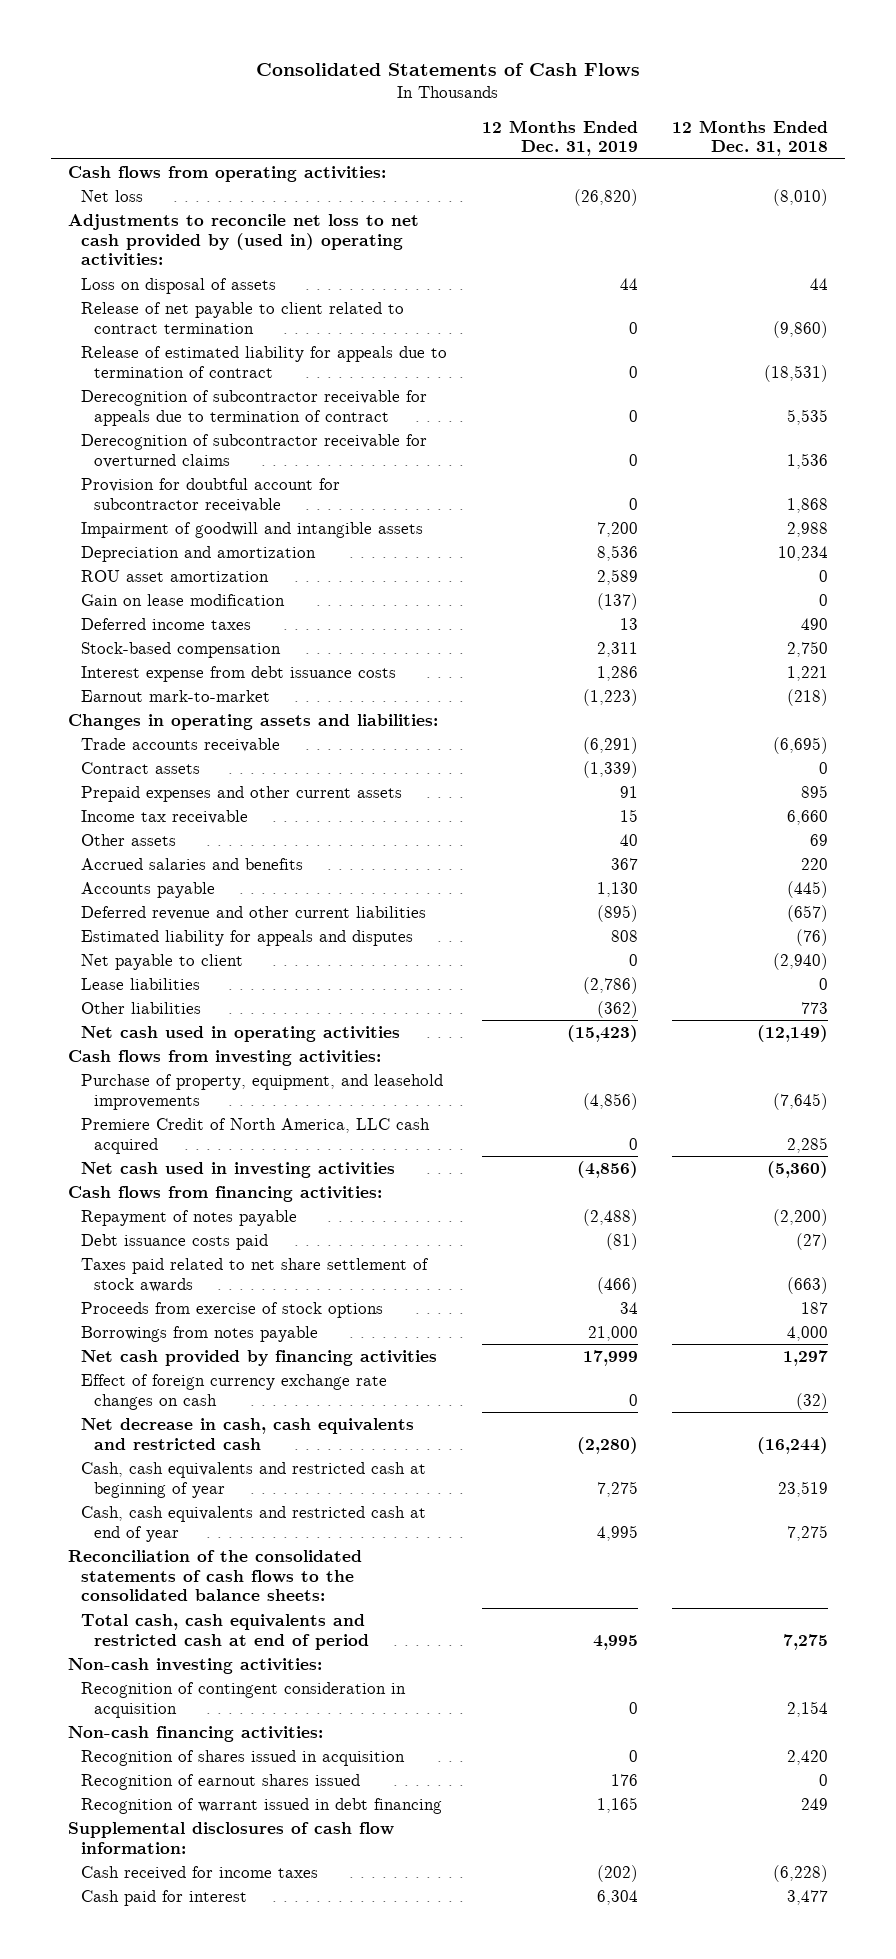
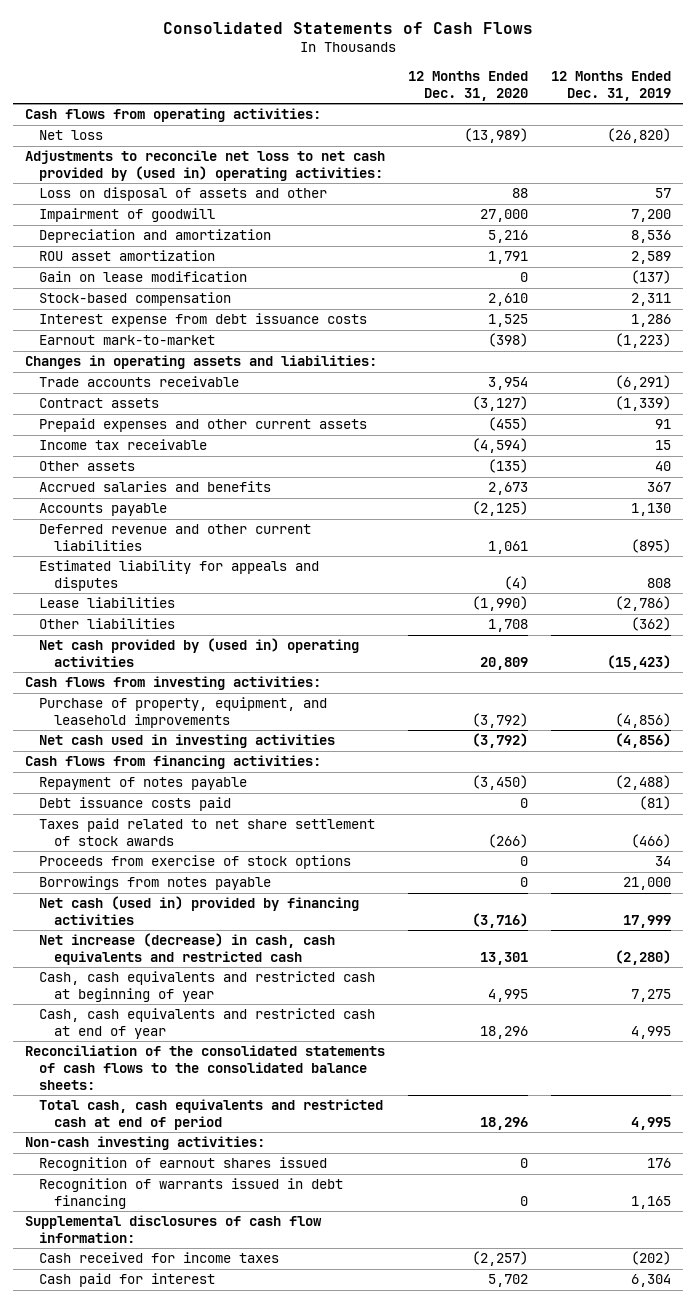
[672,119,829,157] 12 Months Ended Dec. 31, 2018 -> none
none -> [408,70,529,101] 12 Months Ended Dec. 31, 2020
[80,301,404,334] Release of net payable to client related to contract termination -> none
[80,345,447,378] Release of estimated liability for appeals due to termination of contract -> none
[80,389,427,426] Derecognition of subcontractor receivable for appeals due to termination of contract -> none
[80,433,427,468] Derecognition of subcontractor receivable for overturned claims -> none
[80,477,340,512] Provision for doubtful account for subcontractor receivable -> none
[80,277,276,294] Loss on disposal of assets -> [39,187,328,202] Loss on disposal of assets and other
[619,277,638,290] 44 -> [655,188,672,199] 57
[80,521,423,538] Impairment of goodwill and intangible assets -> [39,208,216,223] Impairment of goodwill
[80,617,251,630] Deferred income taxes -> none
[80,953,243,970] Net payable to client -> none
[80,1025,400,1042] Net cash used in operating activities -> [39,638,360,667] Net cash provided by (used in) operating activities
[80,1117,430,1154] Premiere Credit of North America, LLC cash acquired -> none
[80,1373,387,1410] Effect of foreign currency exchange rate changes on cash -> none
[80,1349,437,1366] Net cash provided by financing activities -> [39,896,360,925] Net cash (used in) provided by financing activities
[80,1417,414,1450] Net decrease in cash, cash equivalents and restricted cash -> [39,933,336,965] Net increase (decrease) in cash, cash equivalents and restricted cash
[80,1681,406,1718] Recognition of contingent consideration in acquisition -> none
[68,1725,324,1742] Non-cash financing activities: -> none
[80,1749,405,1766] Recognition of shares issued in acquisition -> none
[80,1797,442,1814] Recognition of warrant issued in debt financing -> [39,1178,344,1209] Recognition of warrants issued in debt financing

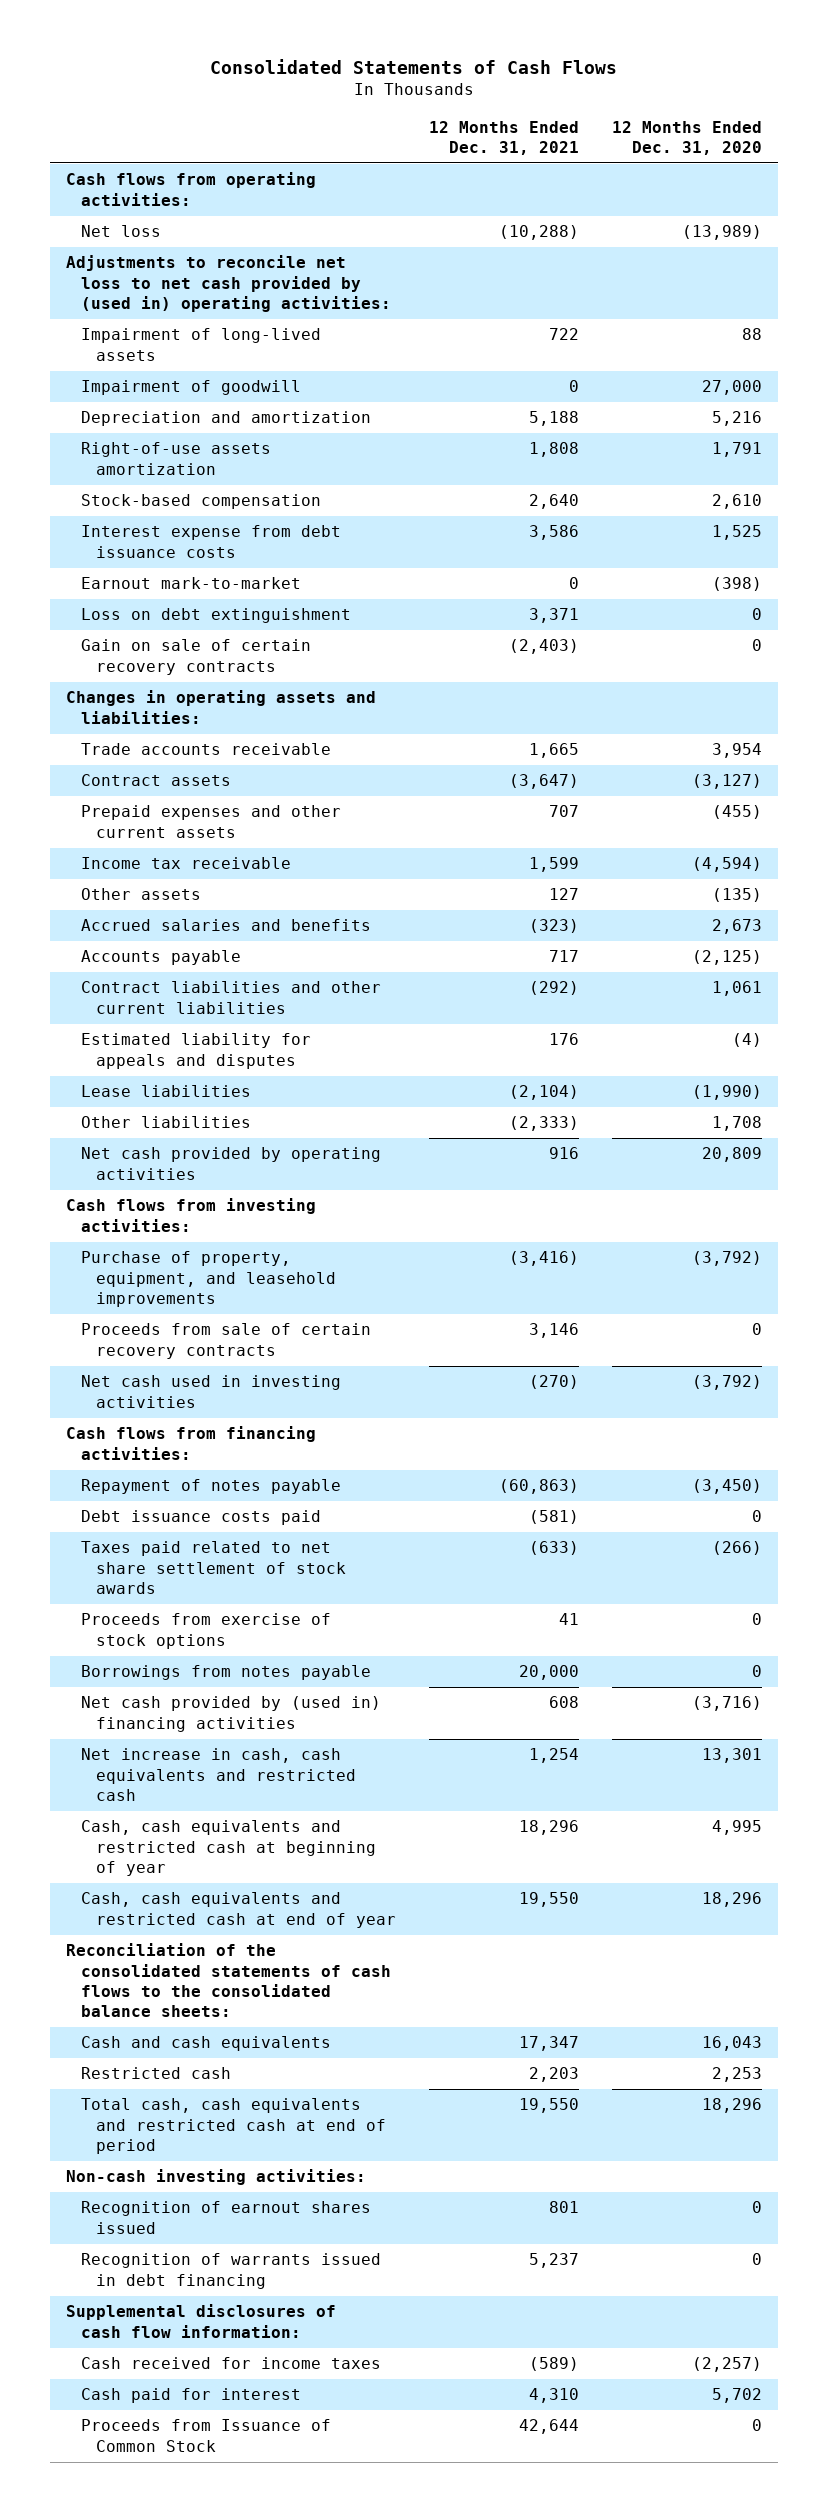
[551,70,672,101] 12 Months Ended Dec. 31, 2019 -> none
none -> [429,120,580,155] 12 Months Ended Dec. 31, 2021
[39,187,328,202] Loss on disposal of assets and other -> none
none -> [81,328,322,361] Impairment of long-lived assets
[39,271,248,283] Gain on lease modification -> none
[39,250,216,262] ROU asset amortization -> [81,442,272,475] Right-of-use assets amortization
none -> [81,608,352,624] Loss on debt extinguishment
none -> [81,639,312,675] Gain on sale of certain recovery contracts
[39,524,312,551] Deferred revenue and other current liabilities -> [81,981,382,1014] Contract liabilities and other current liabilities
[39,638,360,667] Net cash provided by (used in) operating activities -> [81,1147,382,1180] Net cash provided by operating activities
none -> [81,1323,372,1359] Proceeds from sale of certain recovery contracts
[39,896,360,925] Net cash (used in) provided by financing activities -> [81,1696,382,1732] Net cash provided by (used in) financing activities
[39,933,336,965] Net increase (decrease) in cash, cash equivalents and restricted cash -> [81,1748,357,1801] Net increase in cash, cash equivalents and restricted cash
none -> [81,2036,332,2052] Cash and cash equivalents
none -> [81,2067,232,2080] Restricted cash
none -> [81,2419,332,2452] Proceeds from Issuance of Common Stock

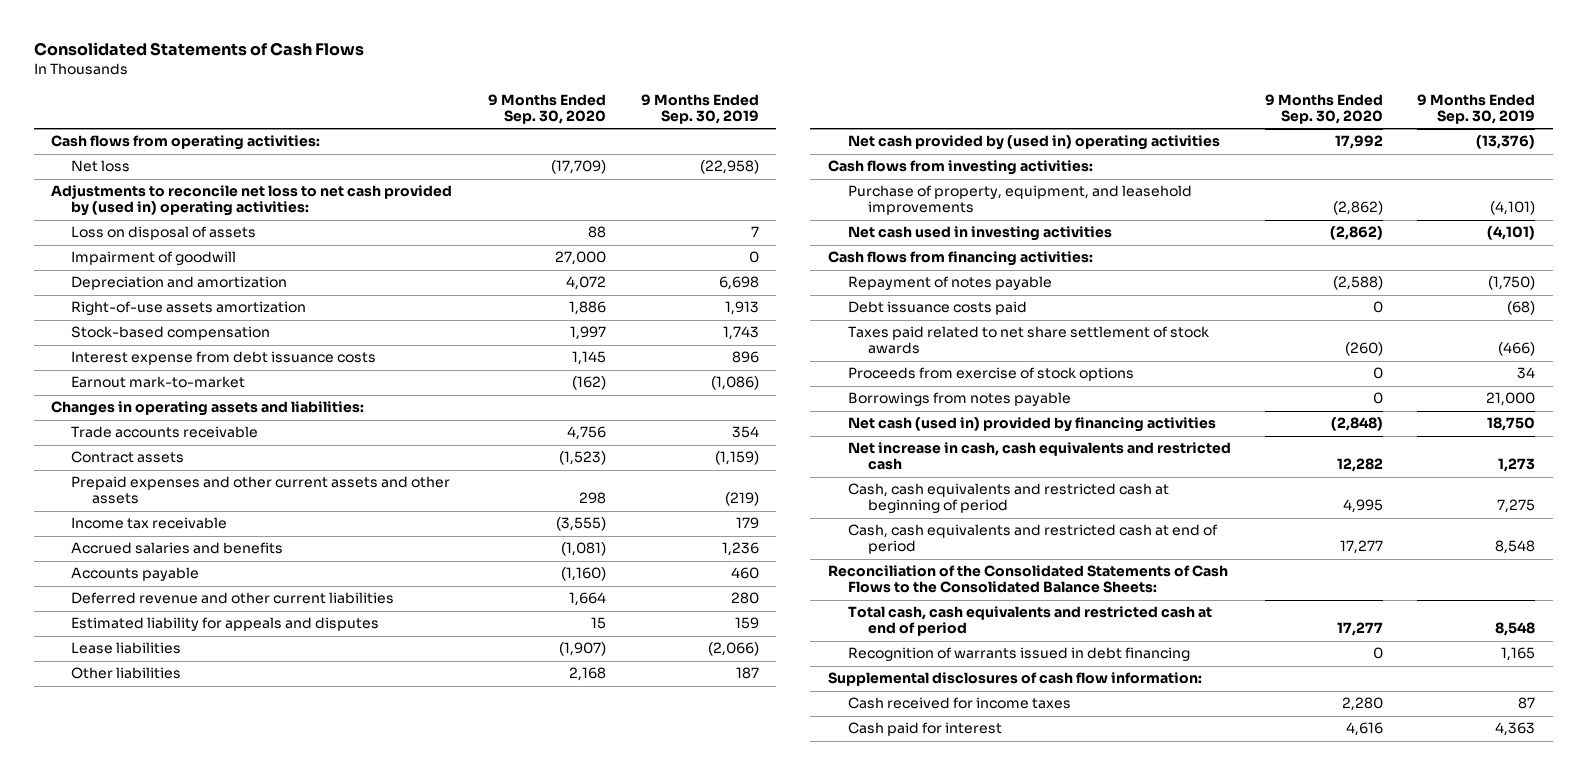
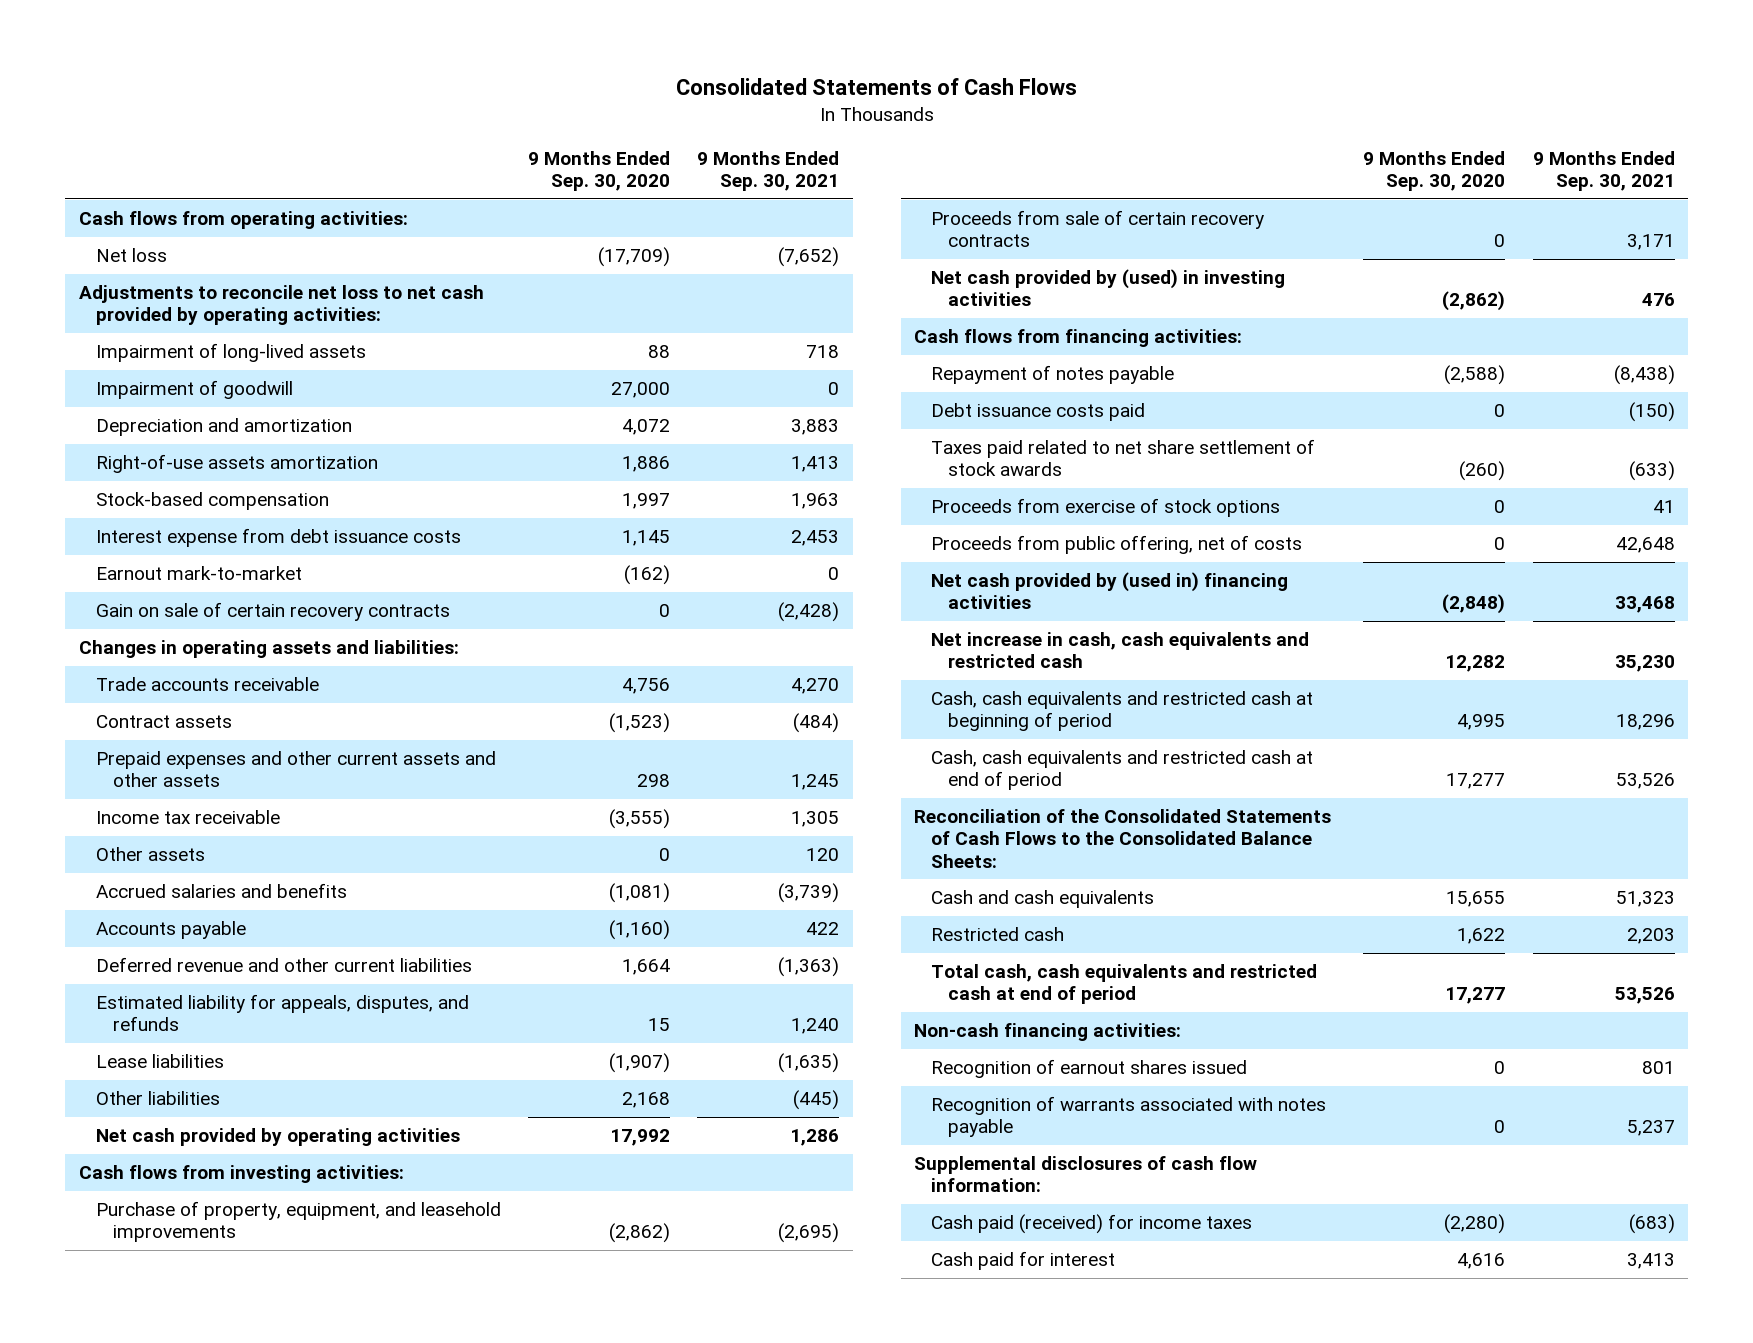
[640,93,759,124] 9 Months Ended Sep. 30, 2019 -> none
none -> [697,150,840,192] 9 Months Ended Sep. 30, 2021
[71,226,257,241] Loss on disposal of assets -> none
[50,185,452,217] Adjustments to reconcile net loss to net cash provided by (used in) operating activities: -> [78,285,484,326] Adjustments to reconcile net loss to net cash provided by operating activities:
none -> [95,343,366,363] Impairment of long-lived assets
none -> [95,602,450,622] Gain on sale of certain recovery contracts
none -> [95,847,205,862] Other assets
[71,617,380,632] Estimated liability for appeals and disputes -> [95,994,469,1032] Estimated liability for appeals, disputes, and refunds
[847,135,1220,151] Net cash provided by (used in) operating activities -> [95,1128,460,1147] Net cash provided by operating activities
none -> [931,210,1265,248] Proceeds from sale of certain recovery contracts
[847,226,1112,242] Net cash used in investing activities -> [931,269,1286,307] Net cash provided by (used) in investing activities
[847,392,1071,407] Borrowings from notes payable -> none
none -> [931,535,1303,555] Proceeds from public offering, net of costs
[847,417,1216,433] Net cash (used in) provided by financing activities -> [931,572,1289,610] Net cash provided by (used in) financing activities
none -> [931,890,1155,909] Cash and cash equivalents
none -> [931,927,1065,942] Restricted cash
none -> [914,1023,1182,1042] Non-cash financing activities:
none -> [931,1059,1248,1079] Recognition of earnout shares issued
[847,647,1190,662] Recognition of warrants issued in debt financing -> [931,1096,1327,1138] Recognition of warrants associated with notes payable
[847,697,1071,710] Cash received for income taxes -> [931,1214,1253,1235] Cash paid (received) for income taxes
[1342,697,1384,712] 2,280 -> [1444,1214,1506,1235] (2,280)

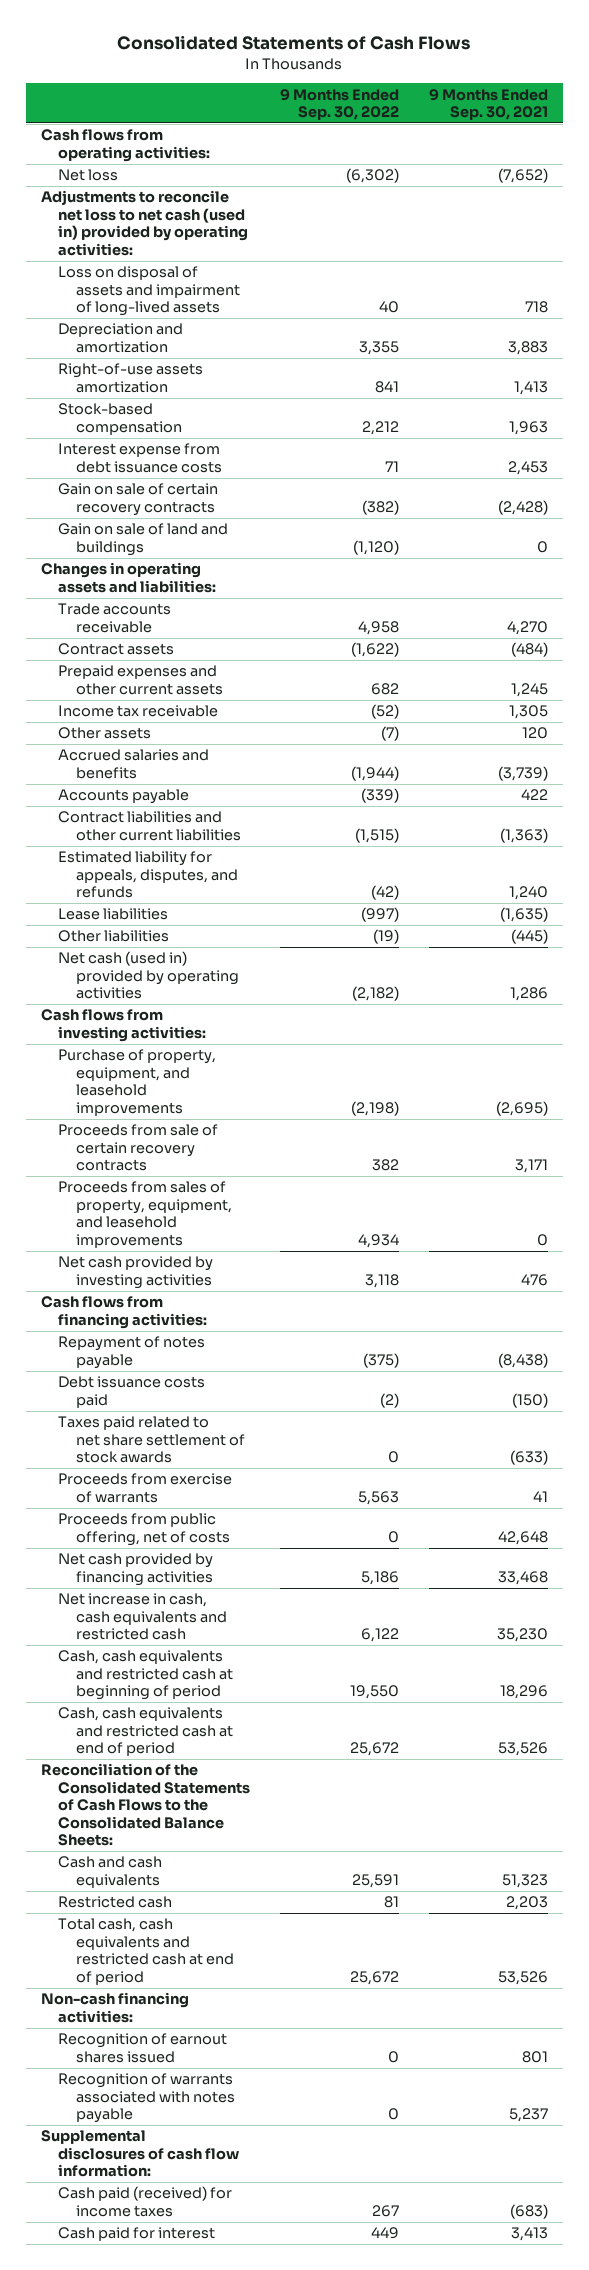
[528,150,671,192] 9 Months Ended Sep. 30, 2020 -> none
none -> [280,88,400,121] 9 Months Ended Sep. 30, 2022
[95,380,293,400] Impairment of goodwill -> none
[78,285,484,326] Adjustments to reconcile net loss to net cash provided by operating activities: -> [40,190,249,256] Adjustments to reconcile net loss to net cash (used in) provided by operating activities:
[95,343,366,363] Impairment of long-lived assets -> [58,266,241,317] Loss on disposal of assets and impairment of long-lived assets
[95,566,302,581] Earnout mark-to-market -> none
none -> [58,523,229,556] Gain on sale of land and buildings
[95,751,496,788] Prepaid expenses and other current assets and other assets -> [58,665,224,695] Prepaid expenses and other current assets
[95,957,472,973] Deferred revenue and other current liabilities -> [58,811,242,841] Contract liabilities and other current liabilities
[95,1128,460,1147] Net cash provided by operating activities -> [58,951,240,1000] Net cash (used in) provided by operating activities
none -> [58,1181,233,1248] Proceeds from sales of property, equipment, and leasehold improvements
[931,269,1286,307] Net cash provided by (used) in investing activities -> [58,1256,214,1289] Net cash provided by investing activities
[931,498,1281,518] Proceeds from exercise of stock options -> [58,1473,233,1503] Proceeds from exercise of warrants
[931,572,1289,610] Net cash provided by (used in) financing activities -> [58,1553,214,1586] Net cash provided by financing activities

